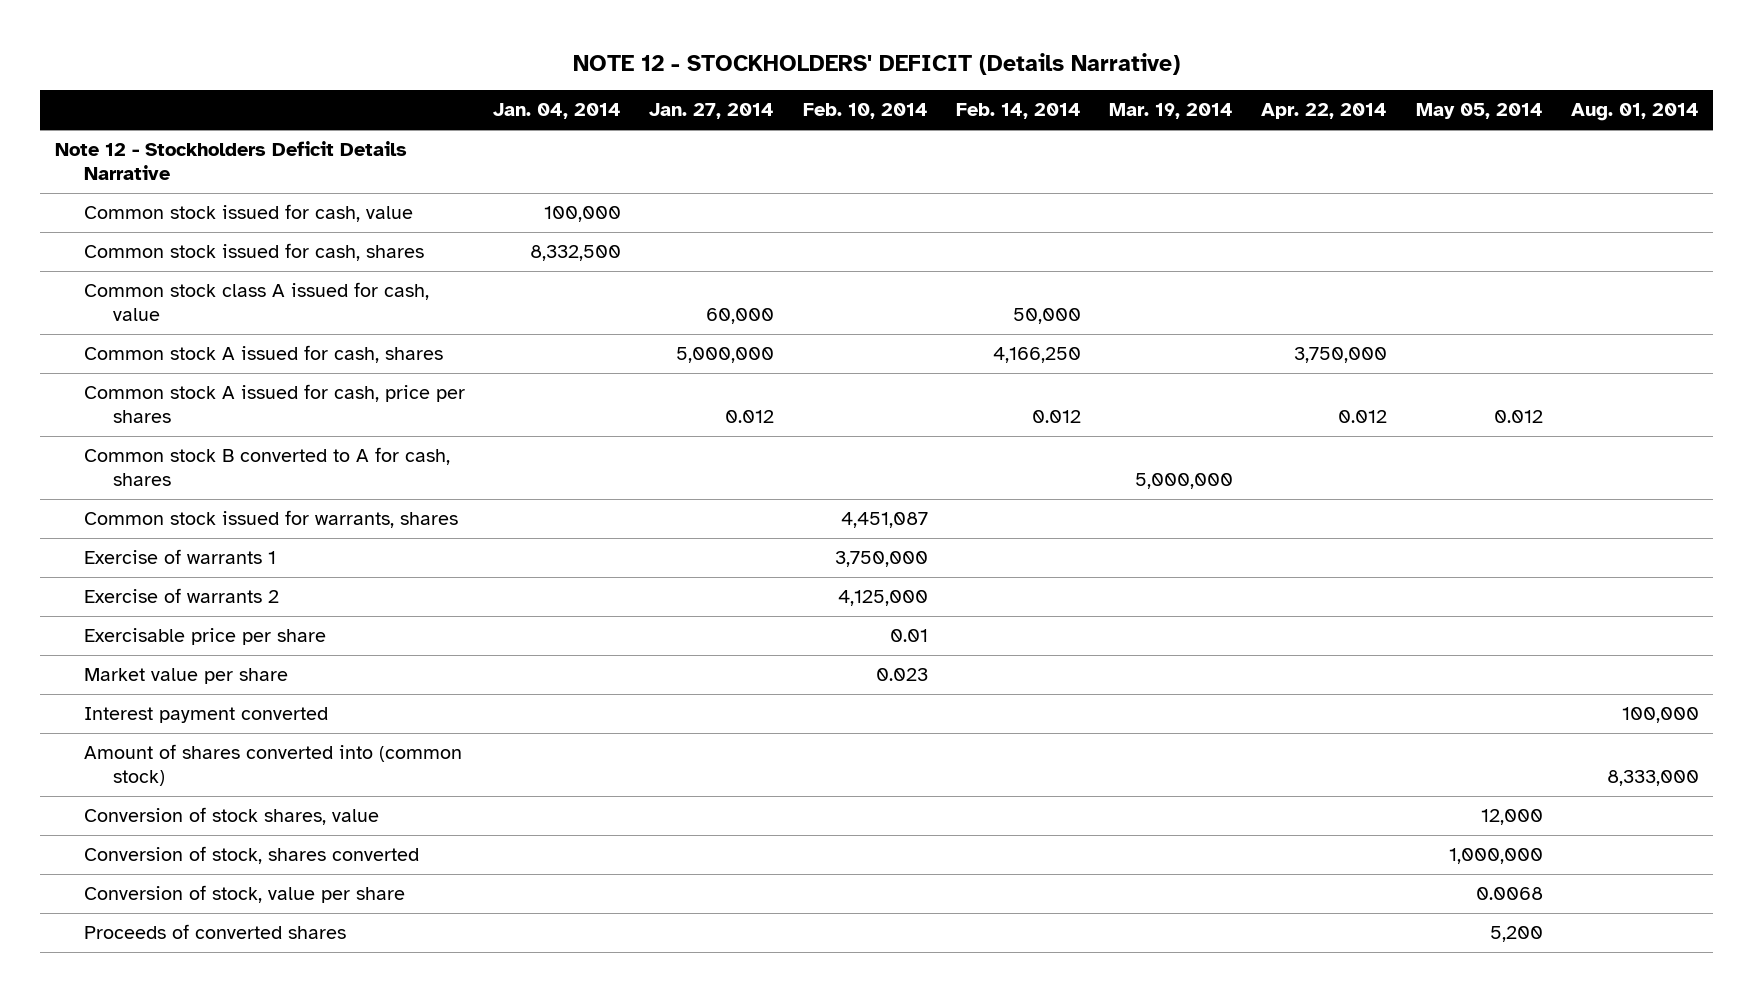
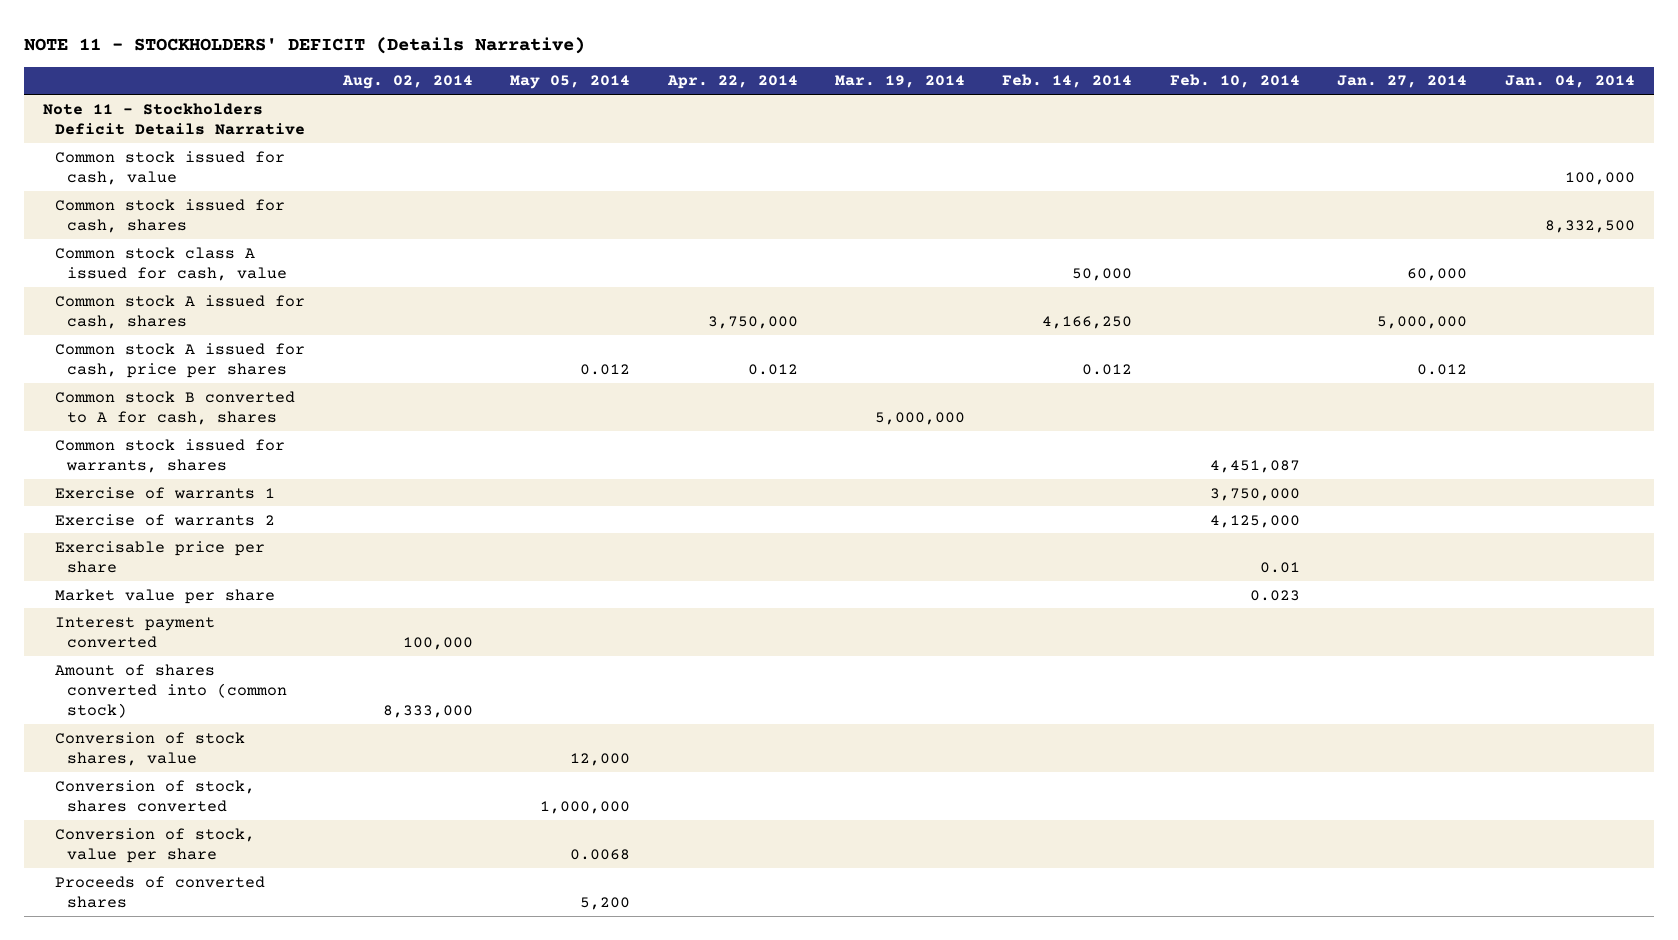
[572,52,1180,75] NOTE 12 - STOCKHOLDERS' DEFICIT (Details Narrative) -> [24,37,586,55] NOTE 11 - STOCKHOLDERS' DEFICIT (Details Narrative)
[1571,103,1700,122] Aug. 01, 2014 -> none
none -> [341,75,473,90] Aug. 02, 2014
[54,141,407,181] Note 12 - Stockholders Deficit Details Narrative -> [43,102,306,135] Note 11 - Stockholders Deficit Details Narrative

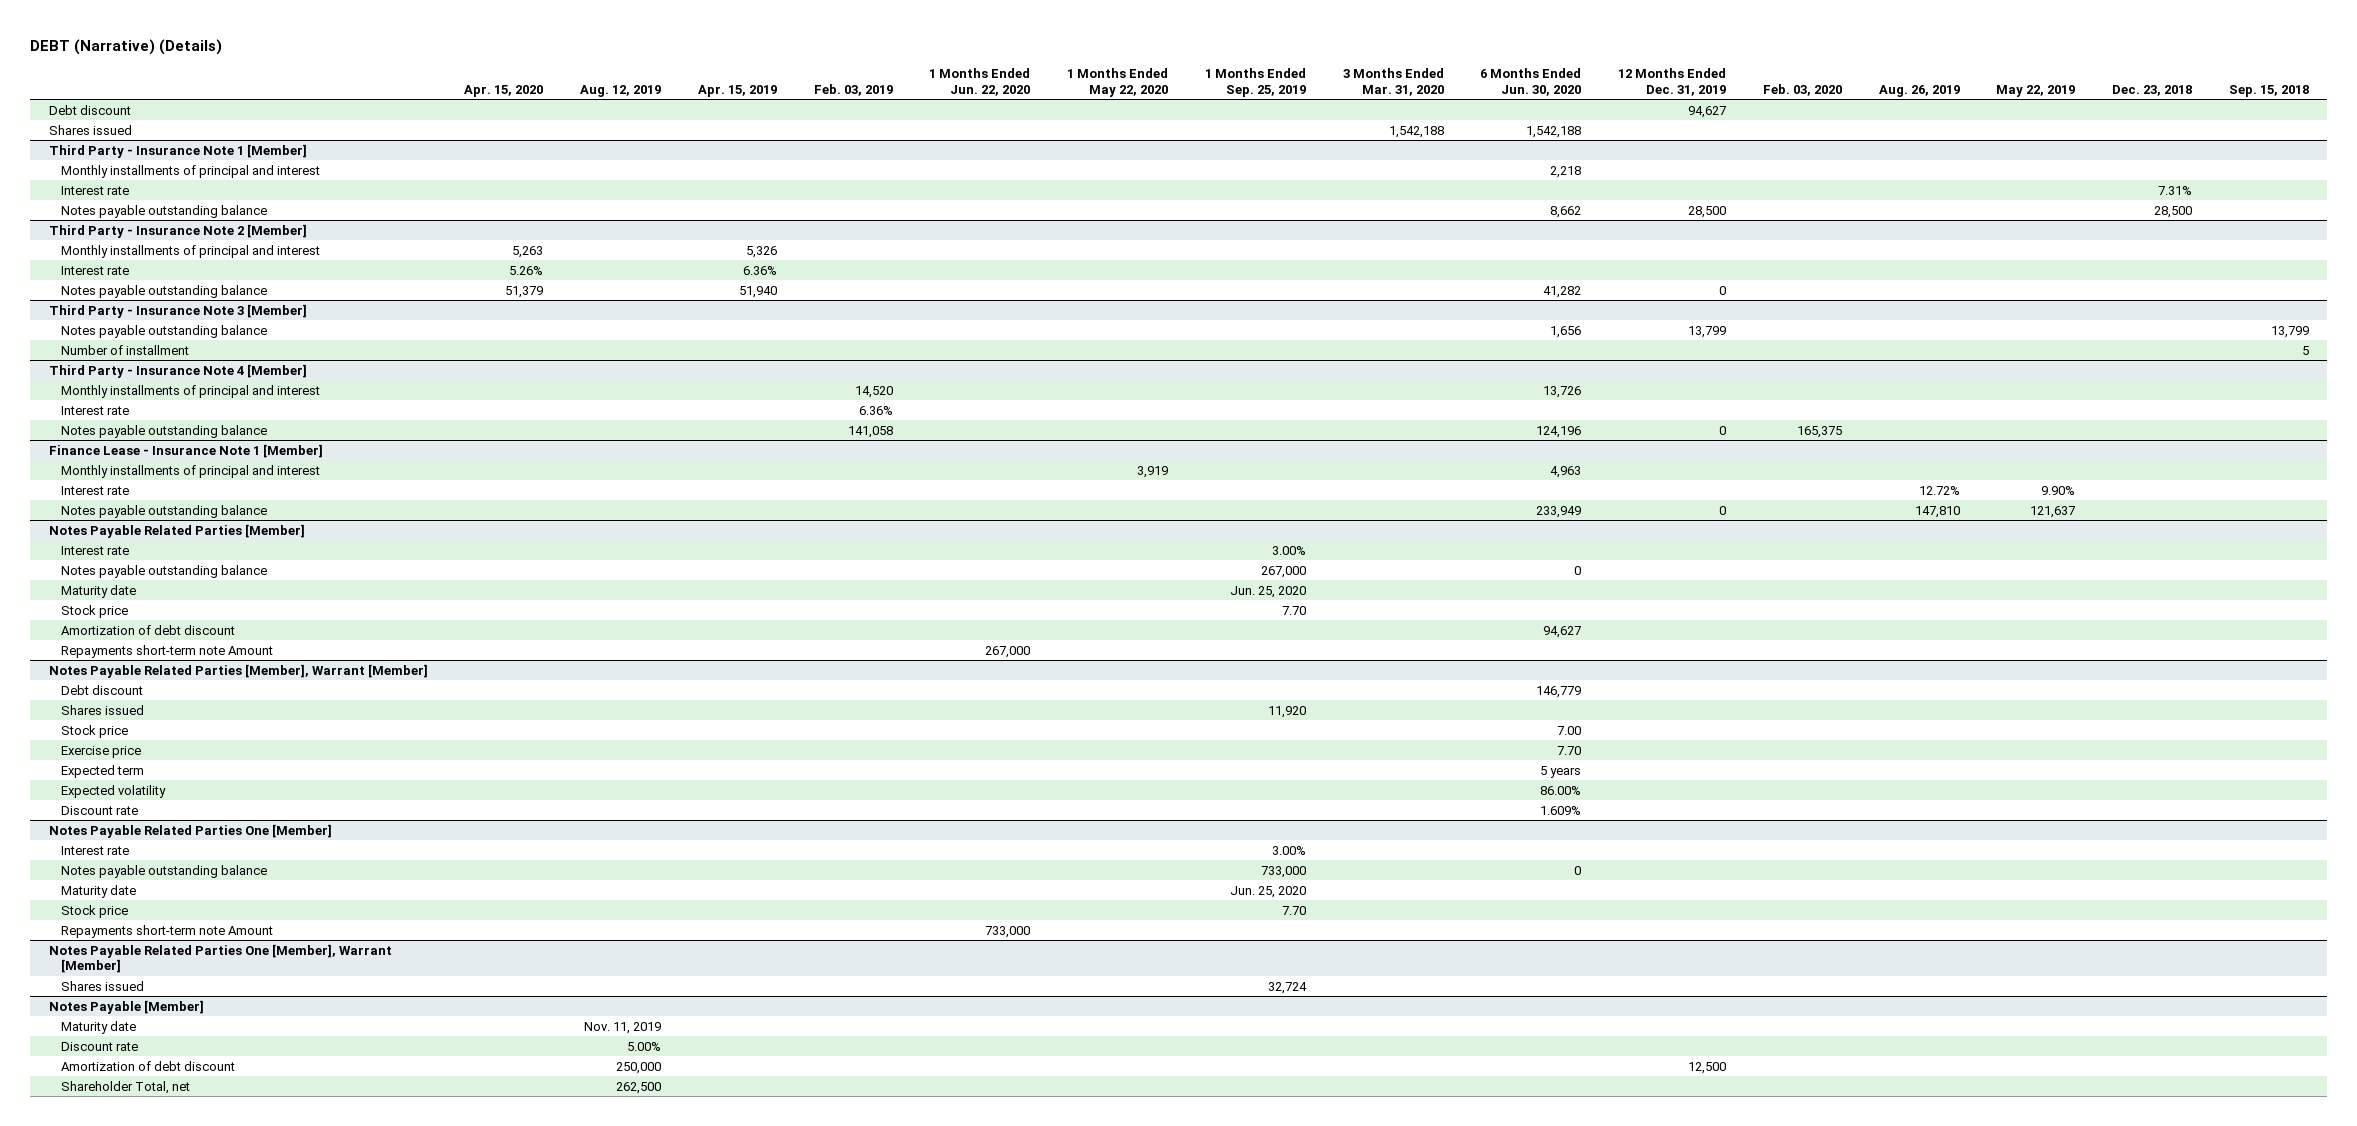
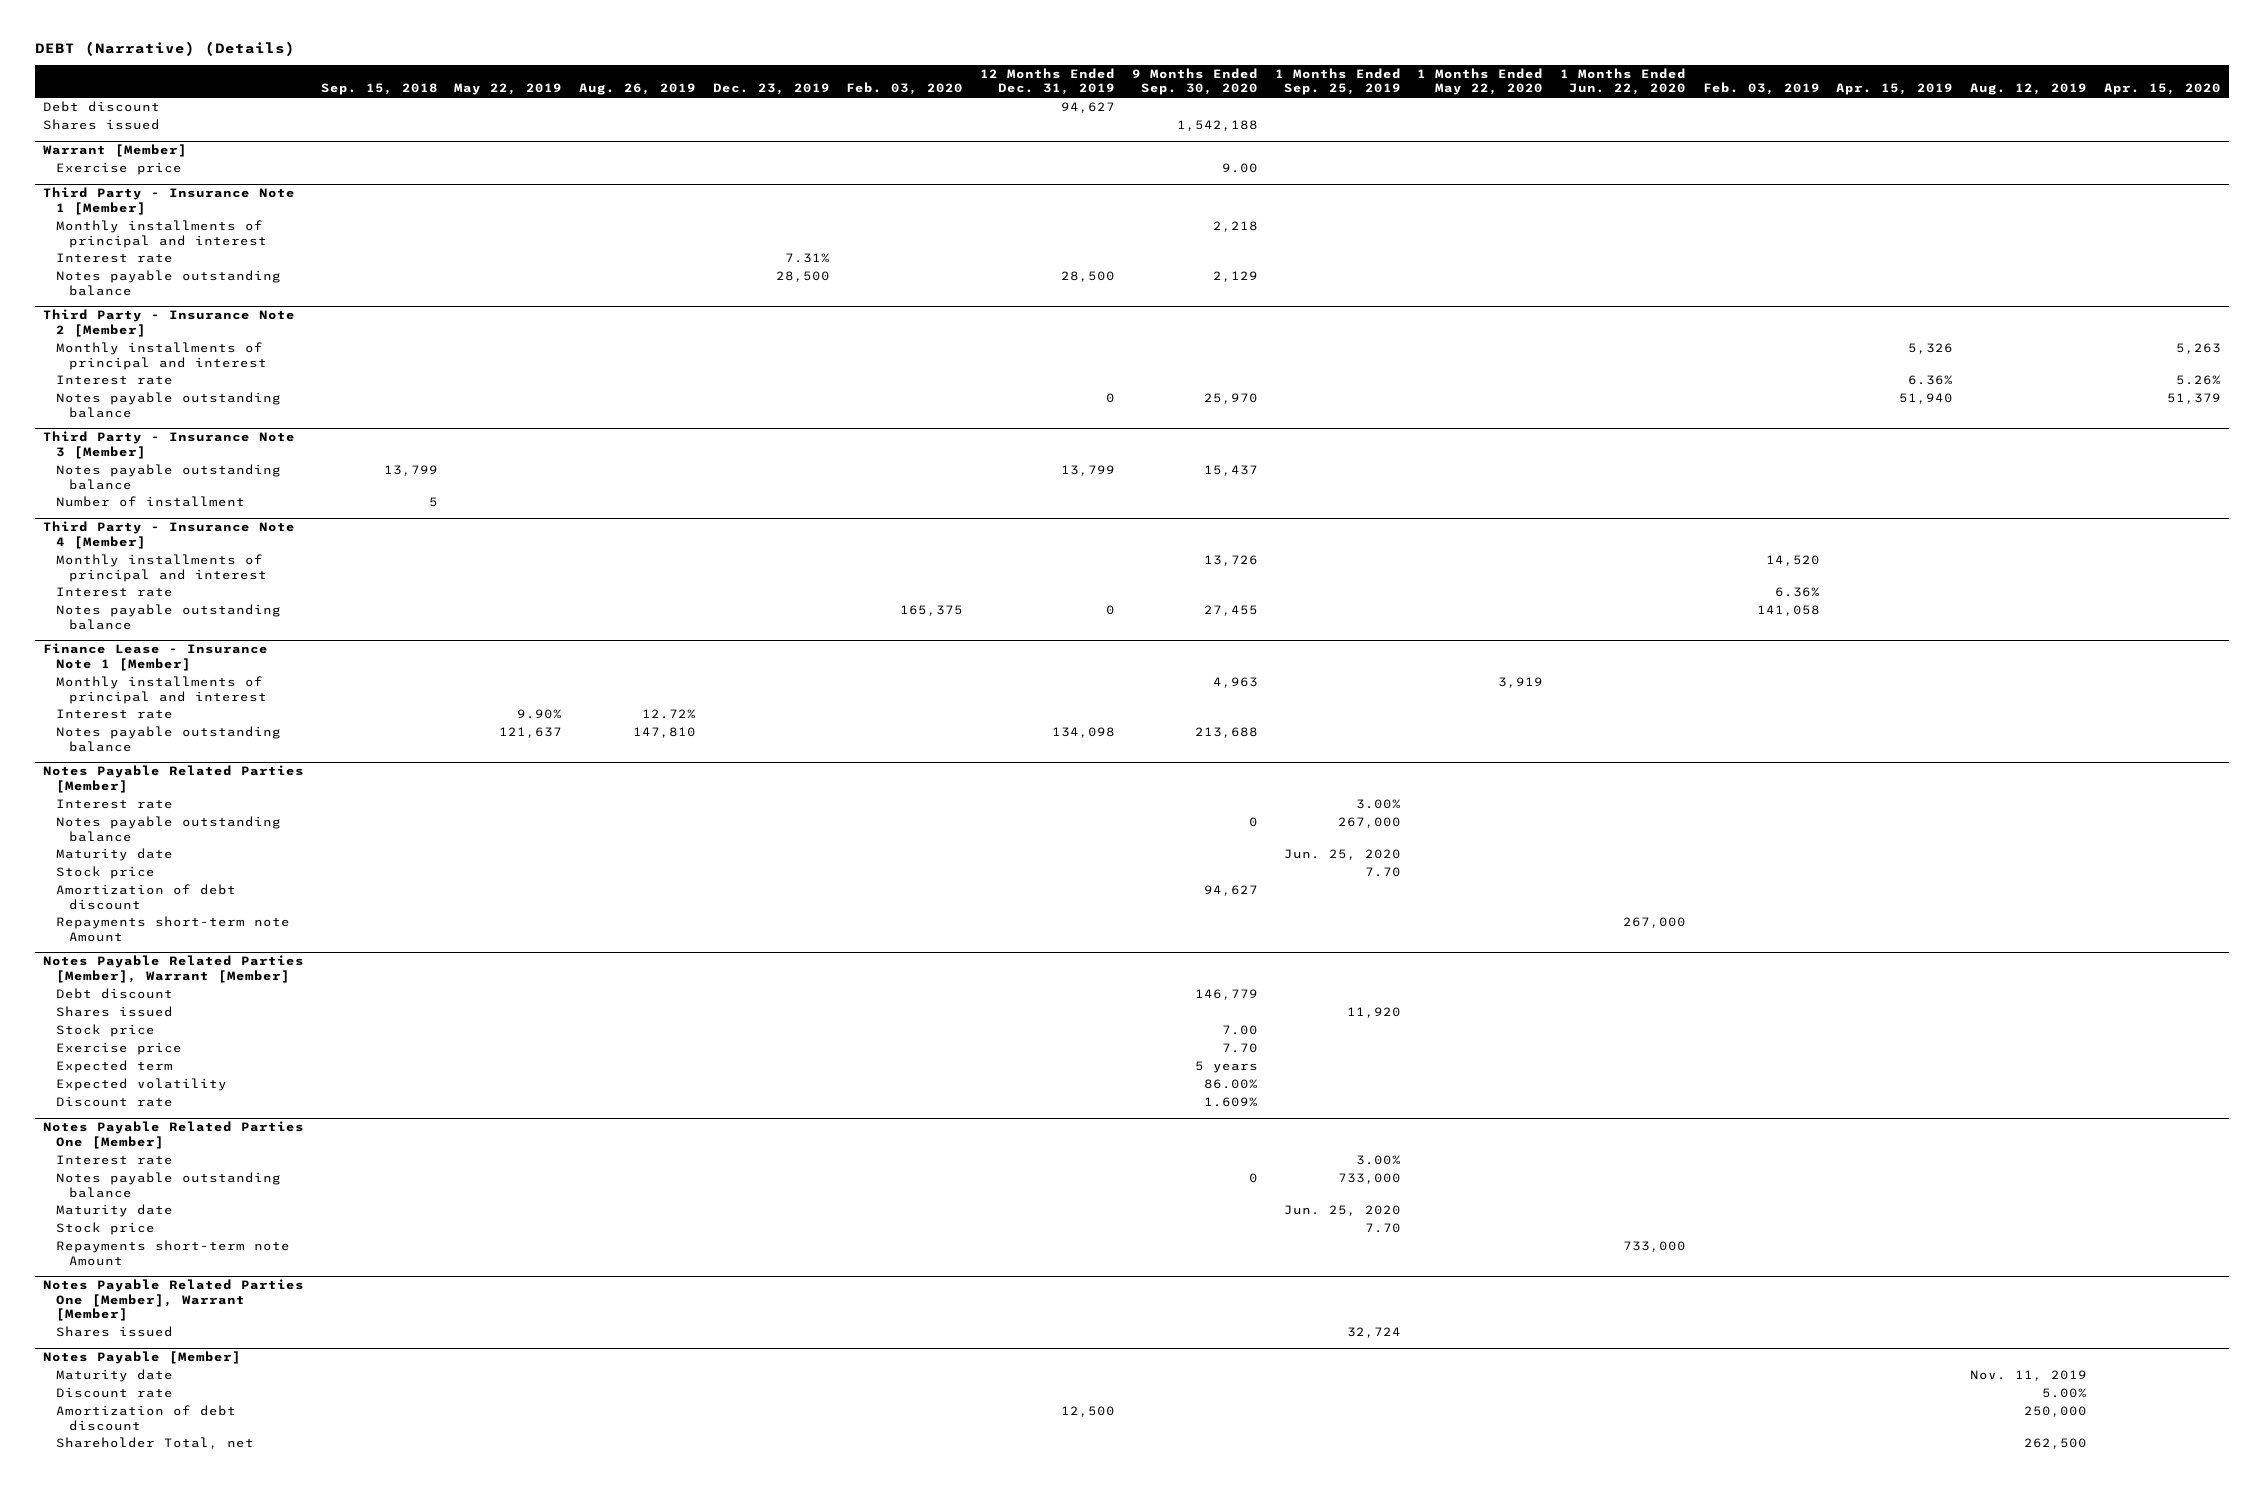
[1342,68,1444,96] 3 Months Ended Mar. 31, 2020 -> none
[1480,68,1582,96] 6 Months Ended Jun. 30, 2020 -> none
[2111,84,2192,96] Dec. 23, 2018 -> none
none -> [712,83,830,96] Dec. 23, 2019
none -> [1131,67,1258,96] 9 Months Ended Sep. 30, 2020
none -> [42,144,187,158] Warrant [Member]
none -> [55,162,182,176] Exercise price
[1719,505,1727,515] 0 -> [1052,727,1116,739] 134,098

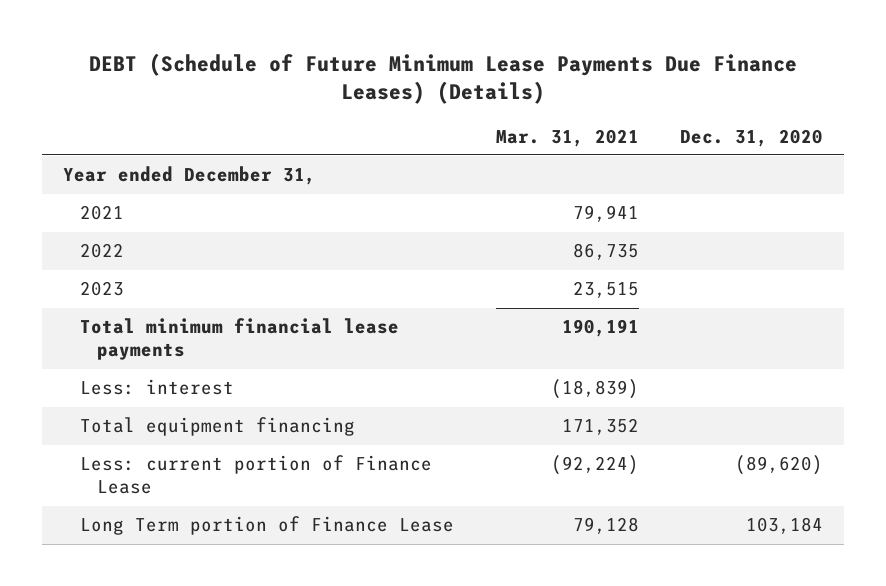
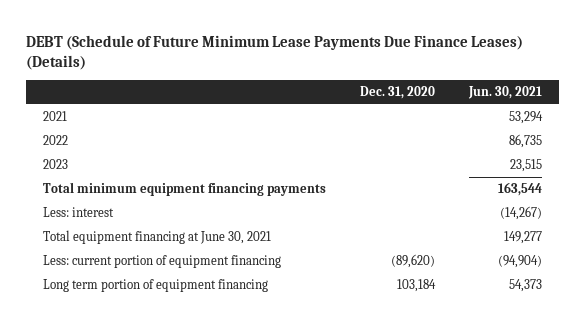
[495,128,639,147] Mar. 31, 2021 -> none
none -> [467,86,542,100] Jun. 30, 2021
[63,166,317,186] Year ended December 31, -> none
[80,318,400,361] Total minimum financial lease payments -> [43,182,327,197] Total minimum equipment financing payments
[80,417,356,437] Total equipment financing -> [43,230,272,245] Total equipment financing at June 30, 2021
[80,455,433,495] Less: current portion of Finance Lease -> [43,255,282,269] Less: current portion of equipment financing
[80,516,455,536] Long Term portion of Finance Lease -> [43,279,269,293] Long term portion of equipment financing

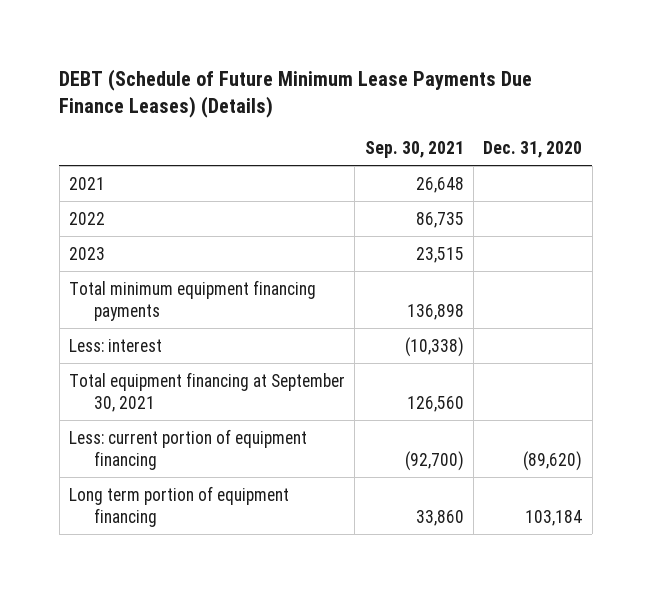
[467,86,542,100] Jun. 30, 2021 -> none
none -> [364,141,464,159] Sep. 30, 2021
[43,230,272,245] Total equipment financing at June 30, 2021 -> [69,371,346,412] Total equipment financing at September 30, 2021

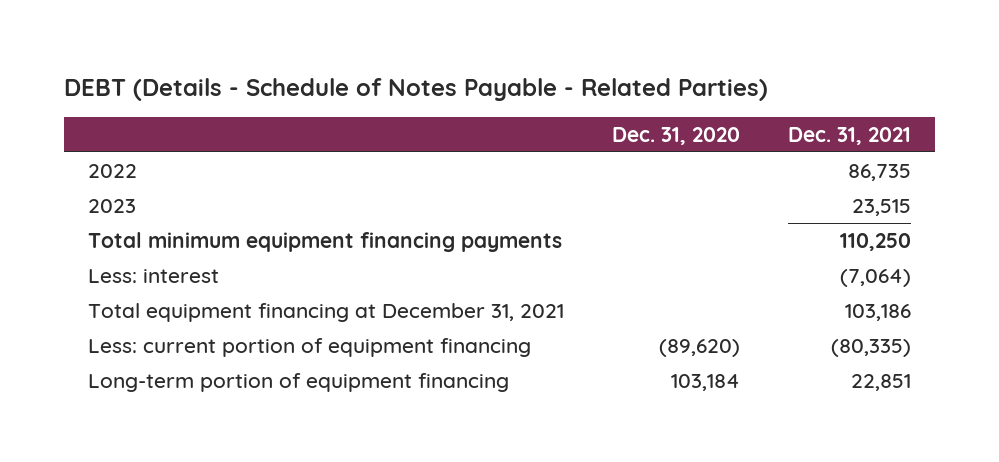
[59,69,533,119] DEBT (Schedule of Future Minimum Lease Payments Due Finance Leases) (Details) -> [64,78,769,102] DEBT (Details - Schedule of Notes Payable - Related Parties)
[364,141,464,159] Sep. 30, 2021 -> none
none -> [788,126,912,145] Dec. 31, 2021
[69,176,106,190] 2021 -> none
[69,371,346,412] Total equipment financing at September 30, 2021 -> [88,302,565,322] Total equipment financing at December 31, 2021
[69,485,290,527] Long term portion of equipment financing -> [88,372,510,392] Long-term portion of equipment financing

